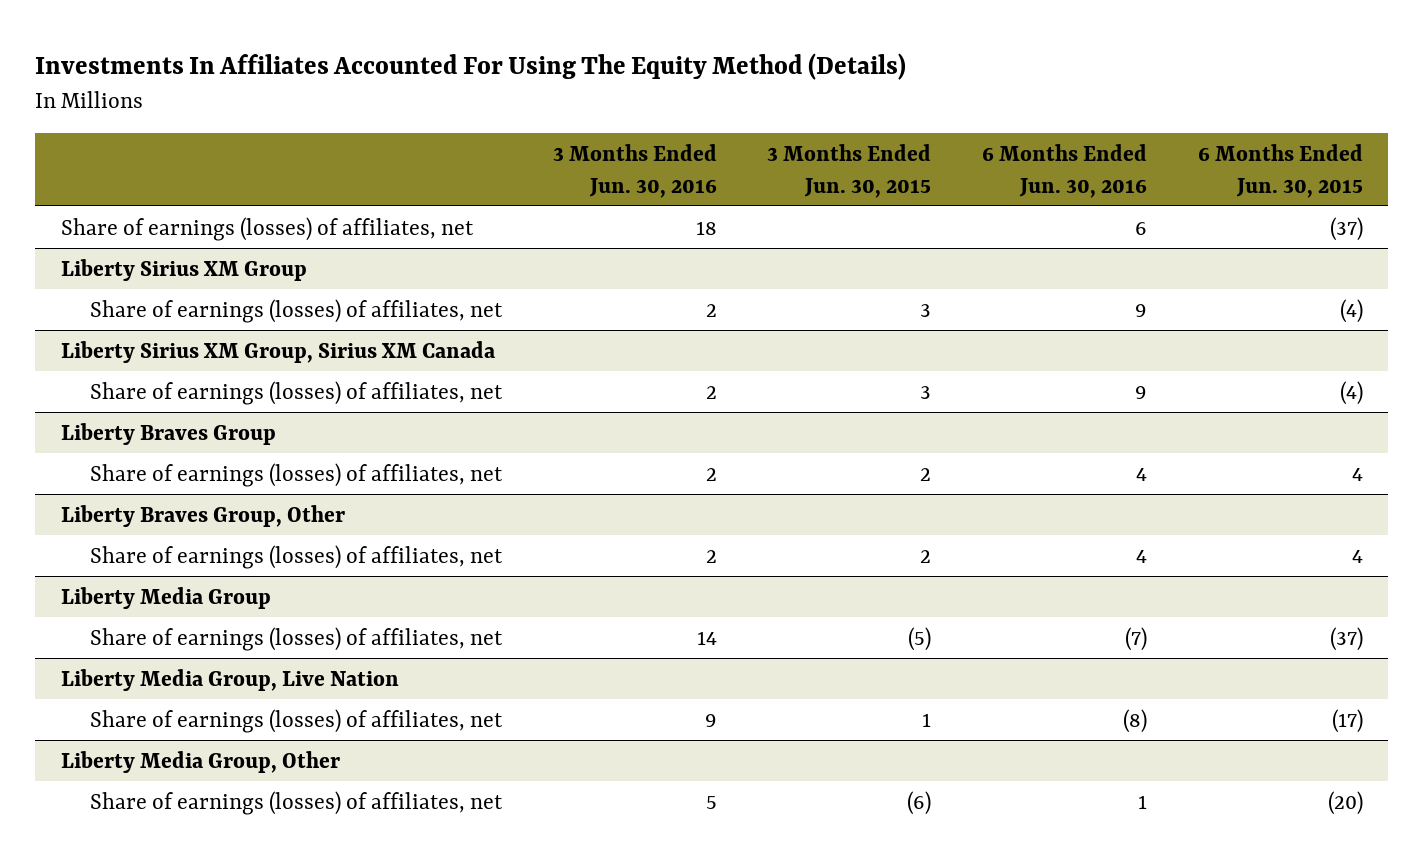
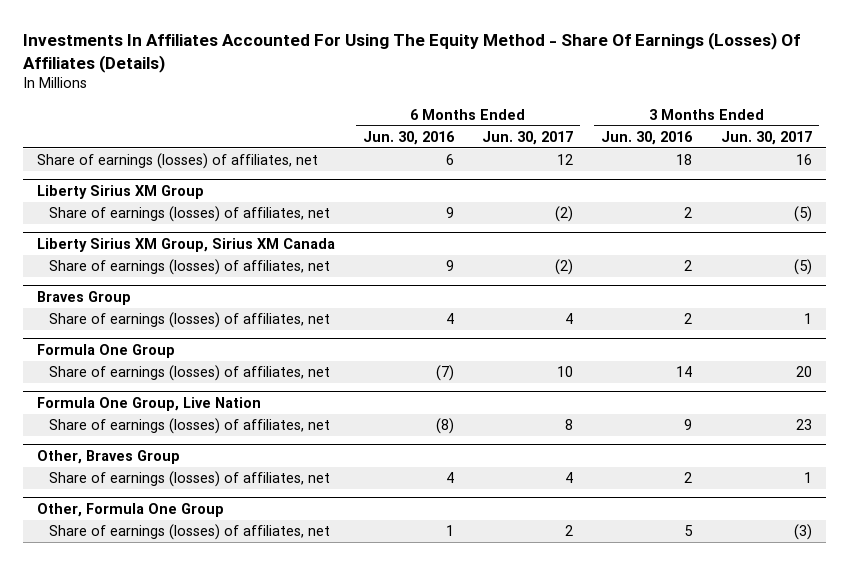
[35,53,907,81] Investments In Affiliates Accounted For Using The Equity Method (Details) -> [22,31,800,73] Investments In Affiliates Accounted For Using The Equity Method - Share Of Earnings (Losses) Of Affiliates (Details)
[767,143,932,198] 3 Months Ended Jun. 30, 2015 -> none
[1197,143,1363,198] 6 Months Ended Jun. 30, 2015 -> none
none -> [482,130,574,145] Jun. 30, 2017
none -> [720,130,812,145] Jun. 30, 2017
[89,462,503,487] Share of earnings (losses) of affiliates, net -> none
[60,504,345,527] Liberty Braves Group, Other -> none
[60,422,276,445] Liberty Braves Group -> [37,291,132,306] Braves Group
[60,586,271,609] Liberty Media Group -> none
none -> [37,344,176,359] Formula One Group
[60,668,399,691] Liberty Media Group, Live Nation -> none
none -> [37,397,262,412] Formula One Group, Live Nation
[60,750,340,773] Liberty Media Group, Other -> none
none -> [37,450,181,465] Other, Braves Group
none -> [48,471,330,488] Share of earnings (losses) of affiliates, net
none -> [37,503,225,518] Other, Formula One Group

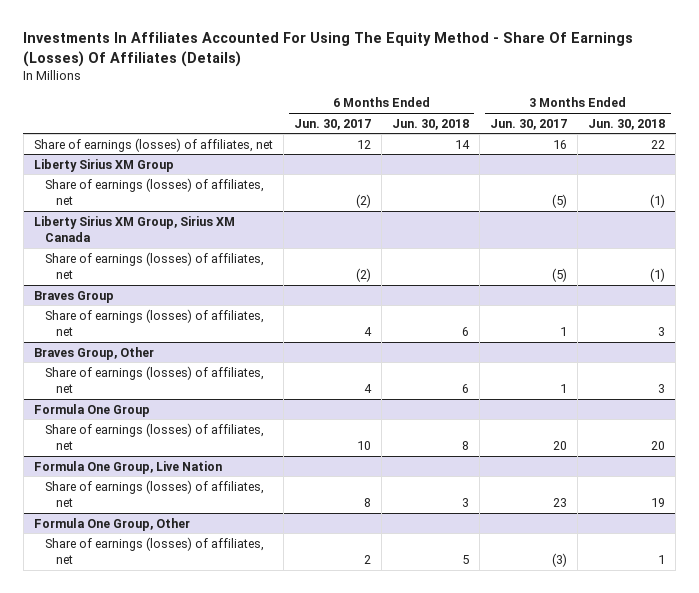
[363,130,456,145] Jun. 30, 2016 -> none
[601,130,694,145] Jun. 30, 2016 -> none
none -> [392,118,470,130] Jun. 30, 2018
none -> [588,118,666,130] Jun. 30, 2018
none -> [33,346,154,360] Braves Group, Other
none -> [45,365,265,394] Share of earnings (losses) of affiliates, net
[37,450,181,465] Other, Braves Group -> none
[48,471,330,488] Share of earnings (losses) of affiliates, net -> none
[37,503,225,518] Other, Formula One Group -> [33,517,190,531] Formula One Group, Other

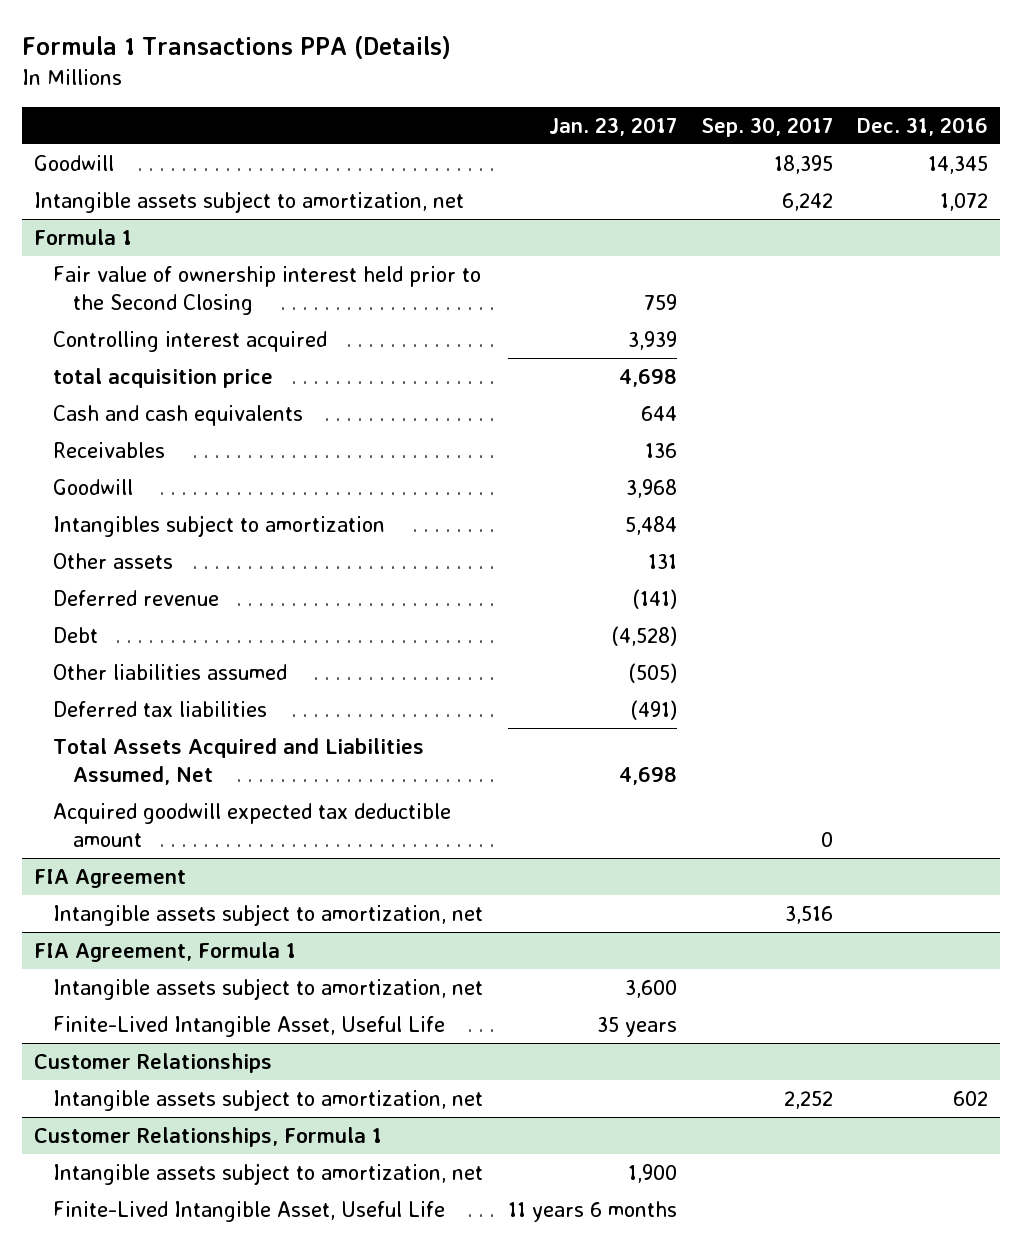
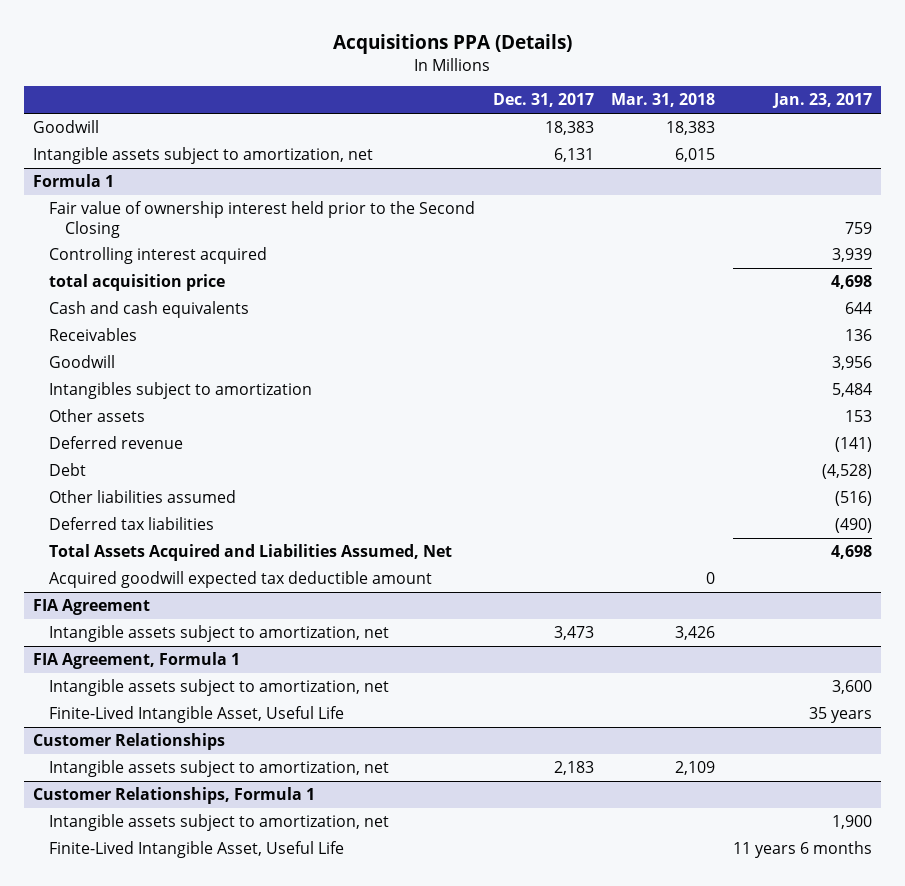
[21,36,451,60] Formula 1 Transactions PPA (Details) -> [333,34,573,55] Acquisitions PPA (Details)
[700,116,833,137] Sep. 30, 2017 -> none
[857,116,989,136] Dec. 31, 2016 -> none
none -> [492,93,594,108] Dec. 31, 2017
none -> [611,93,716,108] Mar. 31, 2018
[625,478,677,498] 3,968 -> [831,355,872,370] 3,956
[647,553,677,569] 131 -> [844,409,872,422] 153
[627,662,677,683] (505) -> [834,490,872,506] (516)
[629,699,677,720] (491) -> [834,517,872,533] (490)

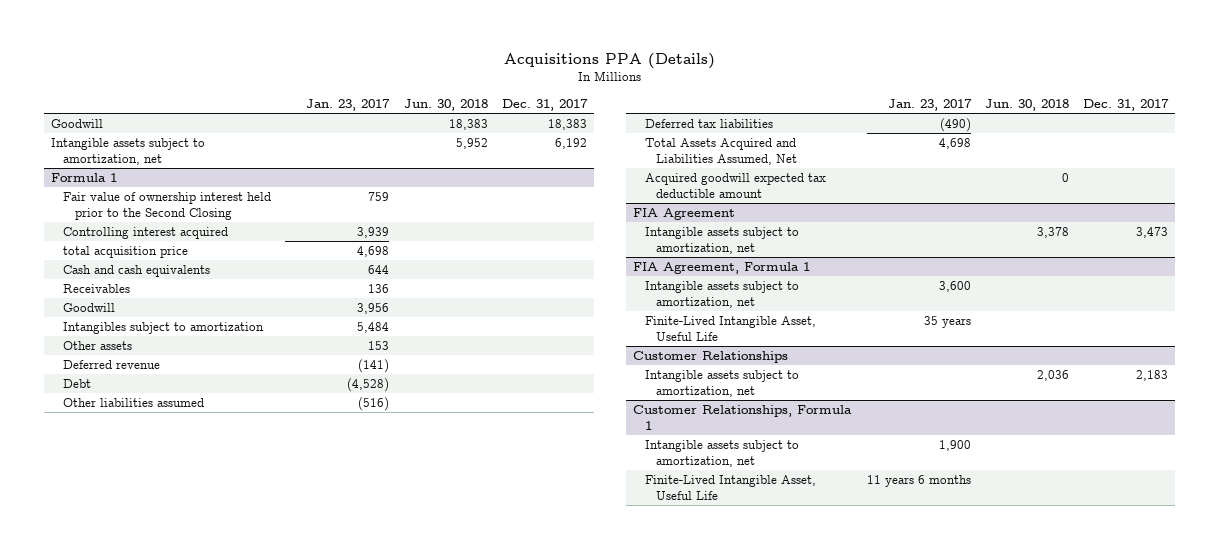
[611,93,716,108] Mar. 31, 2018 -> none
none -> [403,99,488,112] Jun. 30, 2018
[553,147,594,162] 6,131 -> [554,138,587,150] 6,192

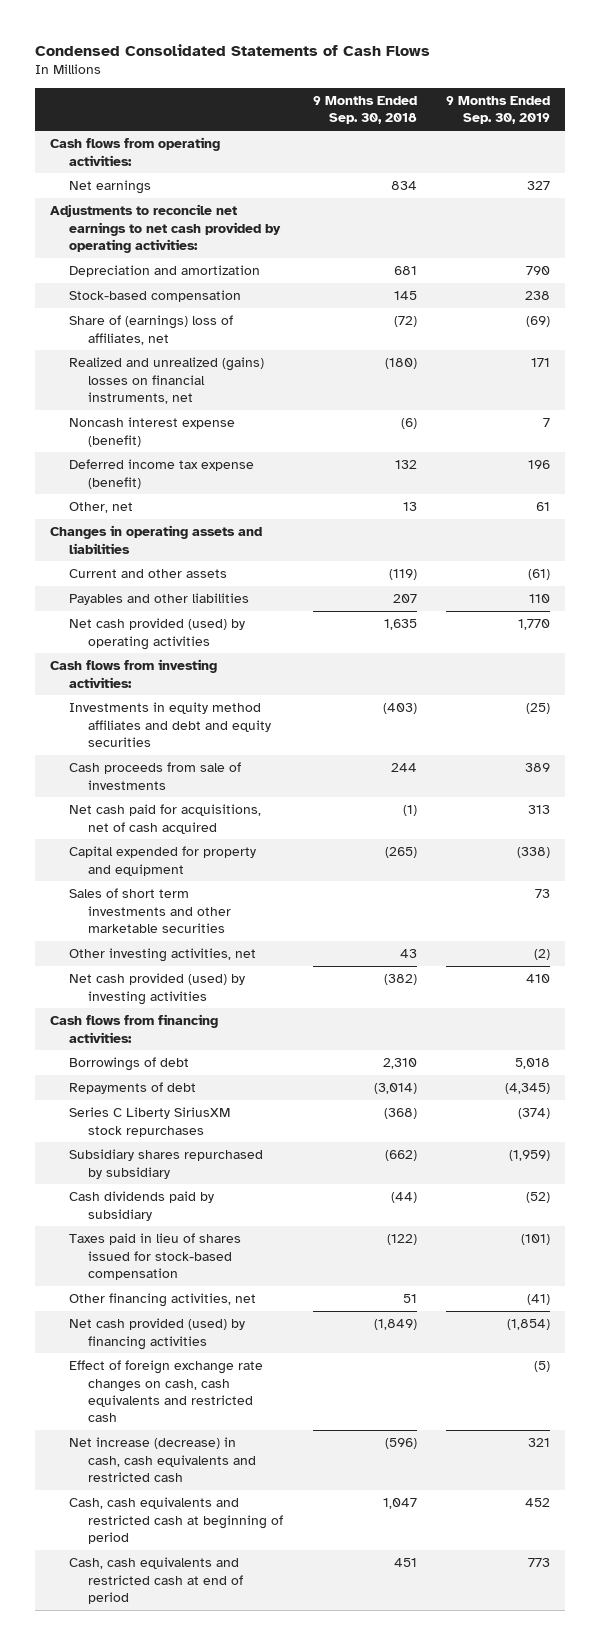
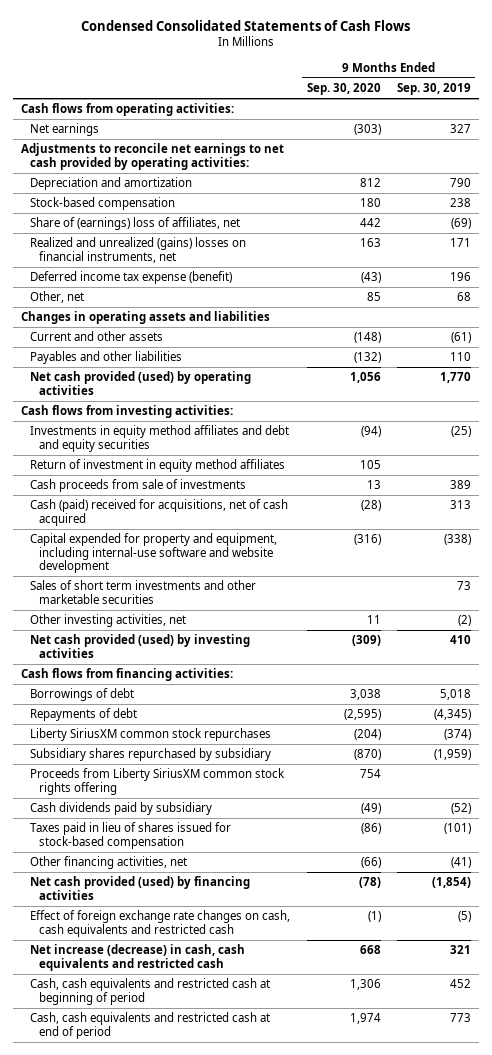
[312,95,417,125] 9 Months Ended Sep. 30, 2018 -> none
none -> [306,83,381,96] Sep. 30, 2020
[68,417,235,447] Noncash interest expense (benefit) -> none
[536,502,551,512] 61 -> [457,292,472,302] 68
none -> [30,459,286,473] Return of investment in equity method affiliates
[68,804,261,834] Net cash paid for acquisitions, net of cash acquired -> [30,499,289,526] Cash (paid) received for acquisitions, net of cash acquired
[68,846,256,876] Capital expended for property and equipment -> [30,533,278,574] Capital expended for property and equipment, including internal-use software and website development
[68,1107,230,1137] Series C Liberty SiriusXM stock repurchases -> [30,728,272,742] Liberty SiriusXM common stock repurchases
none -> [30,768,286,795] Proceeds from Liberty SiriusXM common stock rights offering

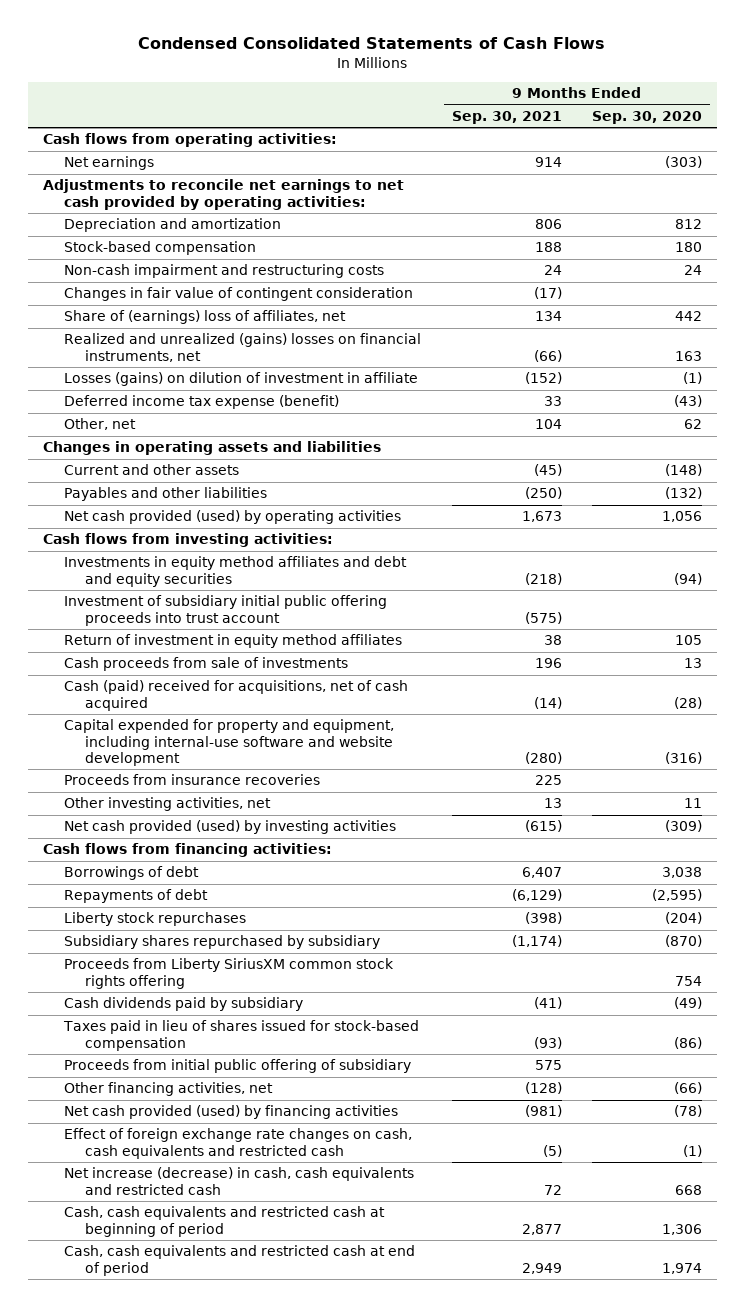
[397,83,472,96] Sep. 30, 2019 -> none
none -> [451,111,562,125] Sep. 30, 2021
none -> [64,264,385,279] Non-cash impairment and restructuring costs
none -> [64,287,414,302] Changes in fair value of contingent consideration
none -> [64,372,419,387] Losses (gains) on dilution of investment in affiliate
[366,292,381,302] 85 -> [683,419,702,430] 62
none -> [64,595,388,626] Investment of subsidiary initial public offering proceeds into trust account
[30,580,257,604] Sales of short term investments and other marketable securities -> none
none -> [64,774,321,786] Proceeds from insurance recoveries
[30,728,272,742] Liberty SiriusXM common stock repurchases -> [64,912,247,927] Liberty stock repurchases
none -> [64,1059,412,1074] Proceeds from initial public offering of subsidiary

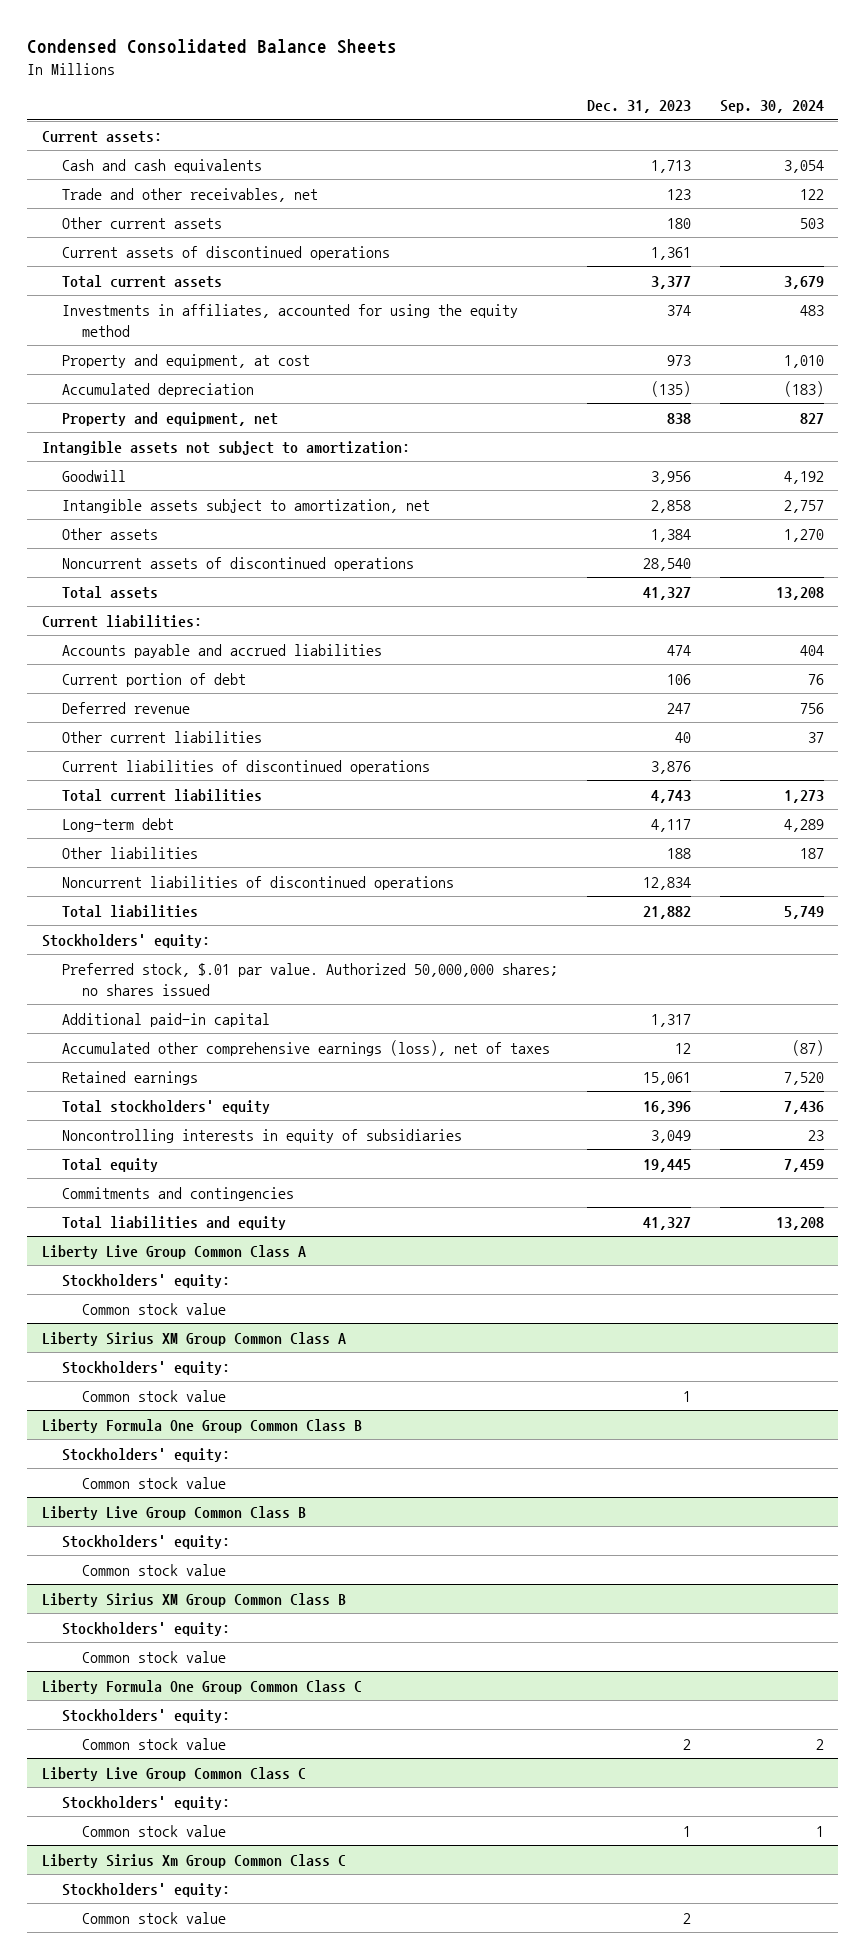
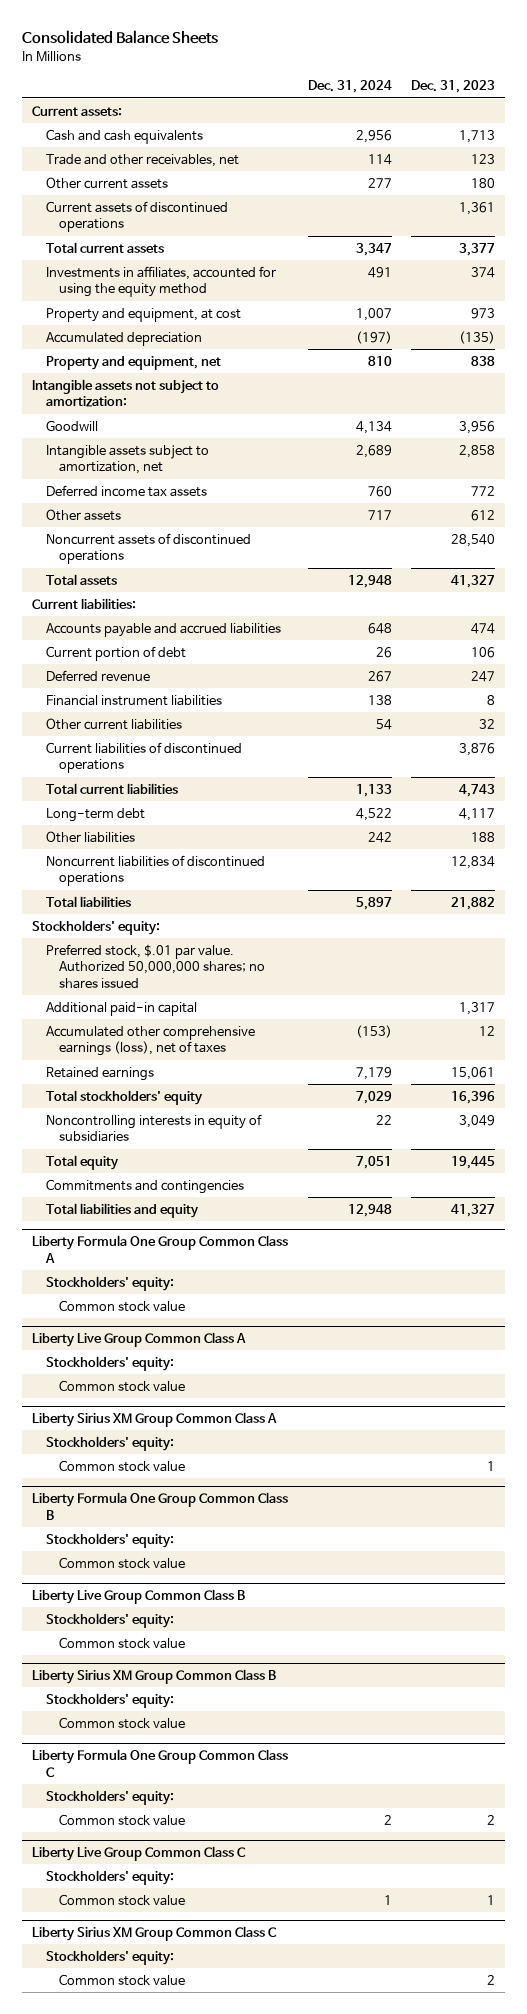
[27,39,398,55] Condensed Consolidated Balance Sheets -> [22,29,219,44] Consolidated Balance Sheets
[719,100,824,114] Sep. 30, 2024 -> none
none -> [307,80,392,94] Dec. 31, 2024
none -> [45,484,207,497] Deferred income tax assets
[650,528,691,542] 1,384 -> [471,509,496,521] 612
none -> [45,694,222,706] Financial instrument liabilities
[674,731,691,743] 40 -> [479,718,496,729] 32
none -> [31,1235,288,1263] Liberty Formula One Group Common Class A
none -> [45,1275,174,1291] Stockholders' equity:
none -> [59,1299,186,1312] Common stock value
[41,1853,346,1868] Liberty Sirius Xm Group Common Class C -> [31,1926,277,1942] Liberty Sirius XM Group Common Class C

